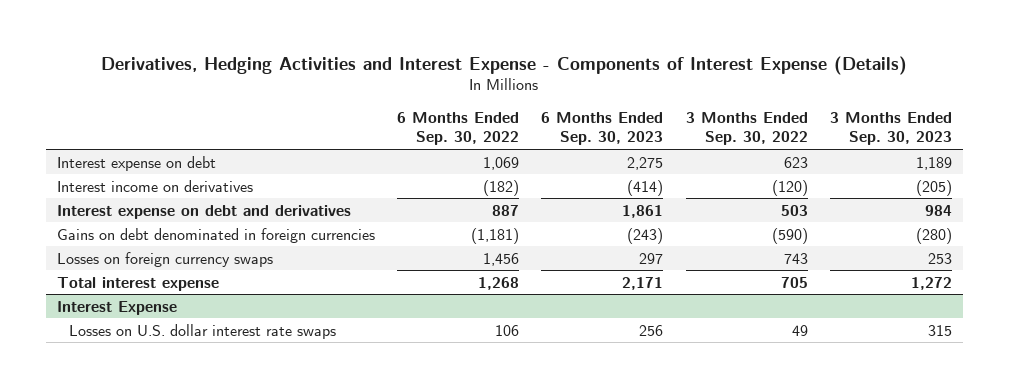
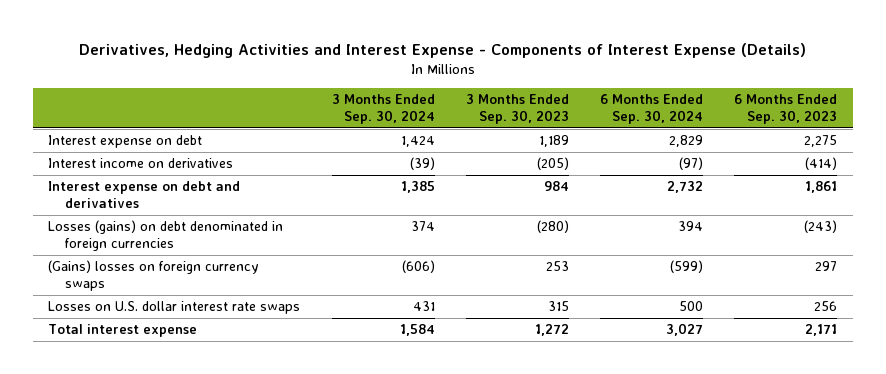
[397,112,520,146] 6 Months Ended Sep. 30, 2022 -> none
[685,112,808,146] 3 Months Ended Sep. 30, 2022 -> none
none -> [331,93,435,124] 3 Months Ended Sep. 30, 2024
none -> [600,93,704,124] 6 Months Ended Sep. 30, 2024
[56,300,177,315] Interest Expense -> none
[56,227,375,243] Gains on debt denominated in foreign currencies -> [48,220,284,252] Losses (gains) on debt denominated in foreign currencies
[56,251,273,267] Losses on foreign currency swaps -> [48,260,260,292] (Gains) losses on foreign currency swaps
[56,276,219,291] Total interest expense -> [48,324,198,338] Total interest expense

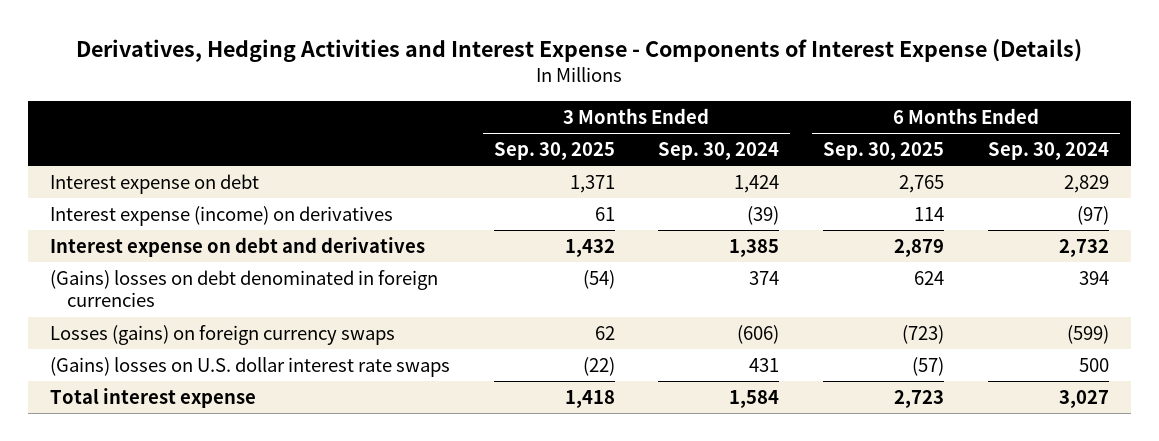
[465,93,569,124] 3 Months Ended Sep. 30, 2023 -> none
[734,93,838,124] 6 Months Ended Sep. 30, 2023 -> none
none -> [493,141,615,160] Sep. 30, 2025
none -> [823,141,945,160] Sep. 30, 2025
[48,158,234,169] Interest income on derivatives -> [49,205,393,226] Interest expense (income) on derivatives
[48,220,284,252] Losses (gains) on debt denominated in foreign currencies -> [49,269,438,308] (Gains) losses on debt denominated in foreign currencies
[48,260,260,292] (Gains) losses on foreign currency swaps -> [49,324,395,345] Losses (gains) on foreign currency swaps
[48,301,301,315] Losses on U.S. dollar interest rate swaps -> [49,356,450,377] (Gains) losses on U.S. dollar interest rate swaps

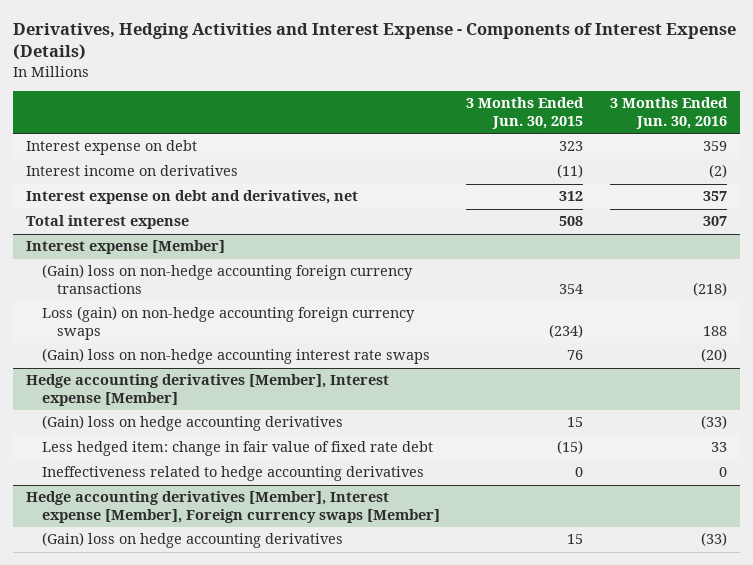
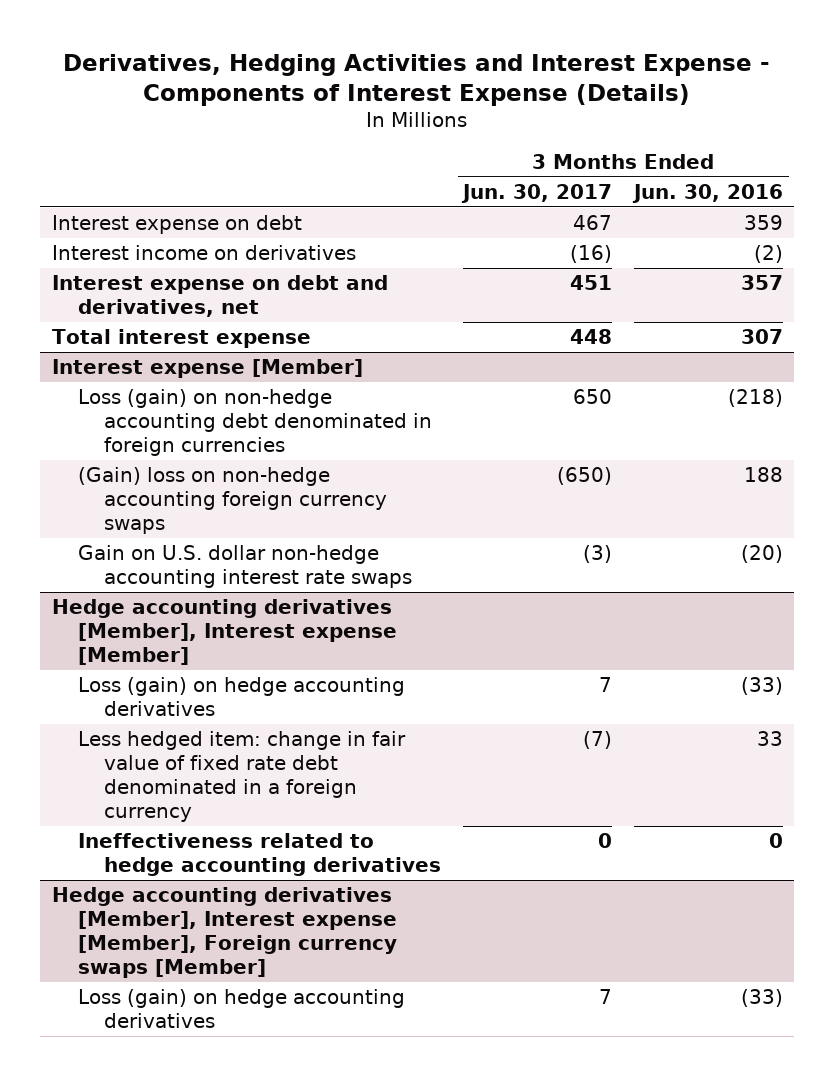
[466,97,585,130] 3 Months Ended Jun. 30, 2015 -> none
none -> [461,183,613,203] Jun. 30, 2017
[41,264,413,294] (Gain) loss on non-hedge accounting foreign currency transactions -> [77,389,432,457] Loss (gain) on non-hedge accounting debt denominated in foreign currencies
[41,306,415,340] Loss (gain) on non-hedge accounting foreign currency swaps -> [77,467,387,535] (Gain) loss on non-hedge accounting foreign currency swaps
[41,348,430,365] (Gain) loss on non-hedge accounting interest rate swaps -> [77,545,412,589] Gain on U.S. dollar non-hedge accounting interest rate swaps
[41,415,343,432] (Gain) loss on hedge accounting derivatives -> [77,677,405,717] Loss (gain) on hedge accounting derivatives
[41,441,433,457] Less hedged item: change in fair value of fixed rate debt -> [77,731,406,823] Less hedged item: change in fair value of fixed rate debt denominated in a foreign currency
[41,532,343,549] (Gain) loss on hedge accounting derivatives -> [77,989,405,1029] Loss (gain) on hedge accounting derivatives

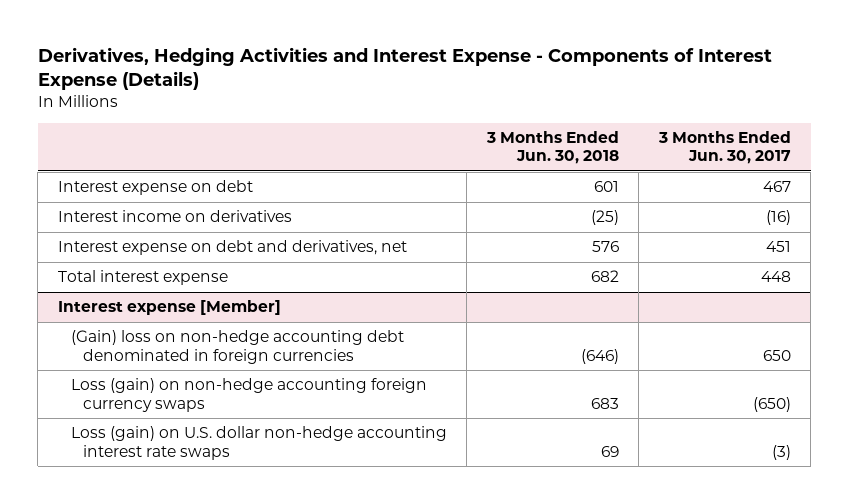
[632,183,784,203] Jun. 30, 2016 -> none
none -> [485,130,619,165] 3 Months Ended Jun. 30, 2018
[51,599,397,666] Hedge accounting derivatives [Member], Interest expense [Member] -> none
[77,677,405,717] Loss (gain) on hedge accounting derivatives -> none
[77,731,406,823] Less hedged item: change in fair value of fixed rate debt denominated in a foreign currency -> none
[77,833,441,877] Ineffectiveness related to hedge accounting derivatives -> none
[51,887,397,979] Hedge accounting derivatives [Member], Interest expense [Member], Foreign currency swaps [Member] -> none
[77,989,405,1029] Loss (gain) on hedge accounting derivatives -> none
[77,389,432,457] Loss (gain) on non-hedge accounting debt denominated in foreign currencies -> [70,330,404,364] (Gain) loss on non-hedge accounting debt denominated in foreign currencies
[77,467,387,535] (Gain) loss on non-hedge accounting foreign currency swaps -> [70,378,427,412] Loss (gain) on non-hedge accounting foreign currency swaps
[77,545,412,589] Gain on U.S. dollar non-hedge accounting interest rate swaps -> [70,426,447,460] Loss (gain) on U.S. dollar non-hedge accounting interest rate swaps

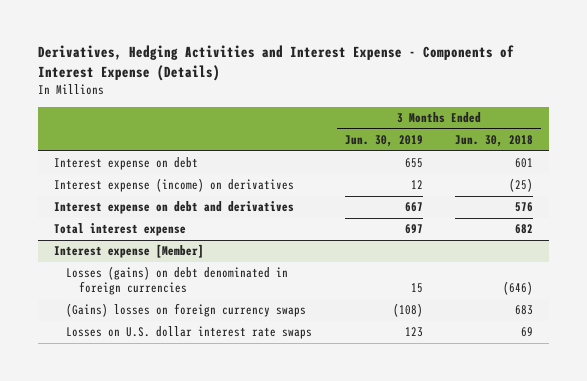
[657,130,791,165] 3 Months Ended Jun. 30, 2017 -> none
none -> [344,135,423,148] Jun. 30, 2019
[57,210,292,223] Interest income on derivatives -> [53,178,294,193] Interest expense (income) on derivatives
[57,240,407,256] Interest expense on debt and derivatives, net -> [53,201,294,215] Interest expense on debt and derivatives
[70,330,404,364] (Gain) loss on non-hedge accounting debt denominated in foreign currencies -> [66,266,289,296] Losses (gains) on debt denominated in foreign currencies
[70,378,427,412] Loss (gain) on non-hedge accounting foreign currency swaps -> [66,303,307,318] (Gains) losses on foreign currency swaps
[70,426,447,460] Loss (gain) on U.S. dollar non-hedge accounting interest rate swaps -> [66,326,313,340] Losses on U.S. dollar interest rate swaps

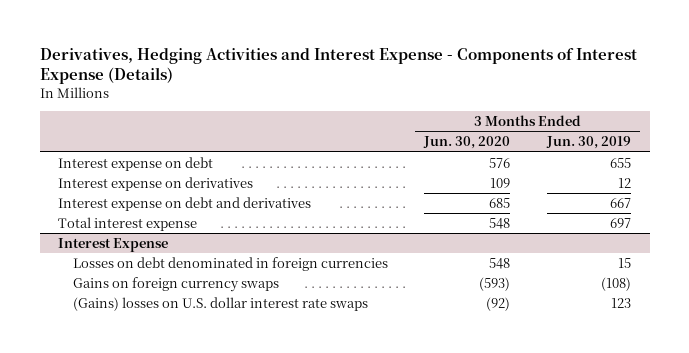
[454,135,533,148] Jun. 30, 2018 -> none
none -> [423,136,511,150] Jun. 30, 2020
[53,178,294,193] Interest expense (income) on derivatives -> [57,176,253,191] Interest expense on derivatives
[53,244,204,259] Interest expense [Member] -> [57,237,168,252] Interest Expense
[66,266,289,296] Losses (gains) on debt denominated in foreign currencies -> [72,256,388,271] Losses on debt denominated in foreign currencies
[66,303,307,318] (Gains) losses on foreign currency swaps -> [72,276,279,292] Gains on foreign currency swaps
[66,326,313,340] Losses on U.S. dollar interest rate swaps -> [72,296,368,311] (Gains) losses on U.S. dollar interest rate swaps

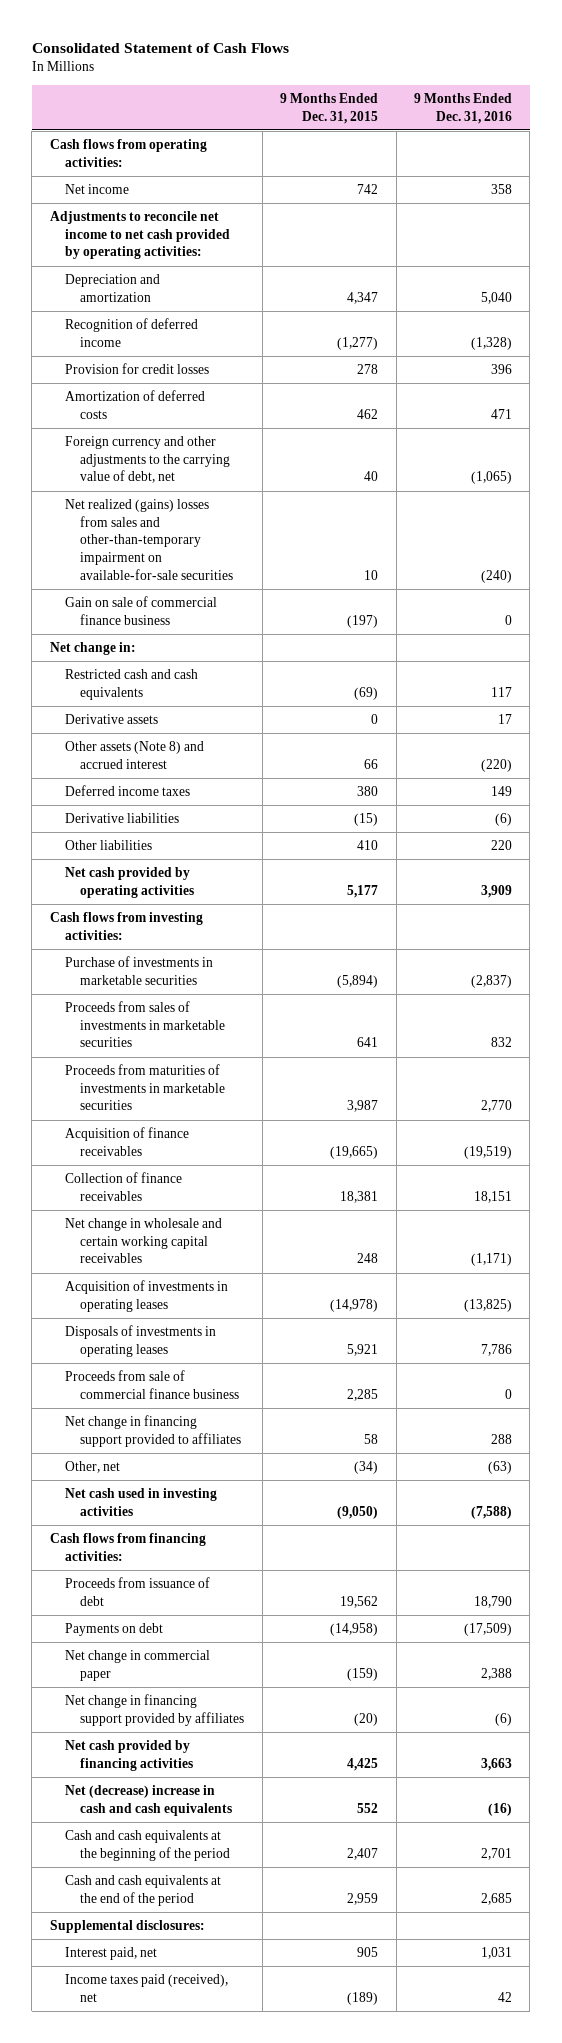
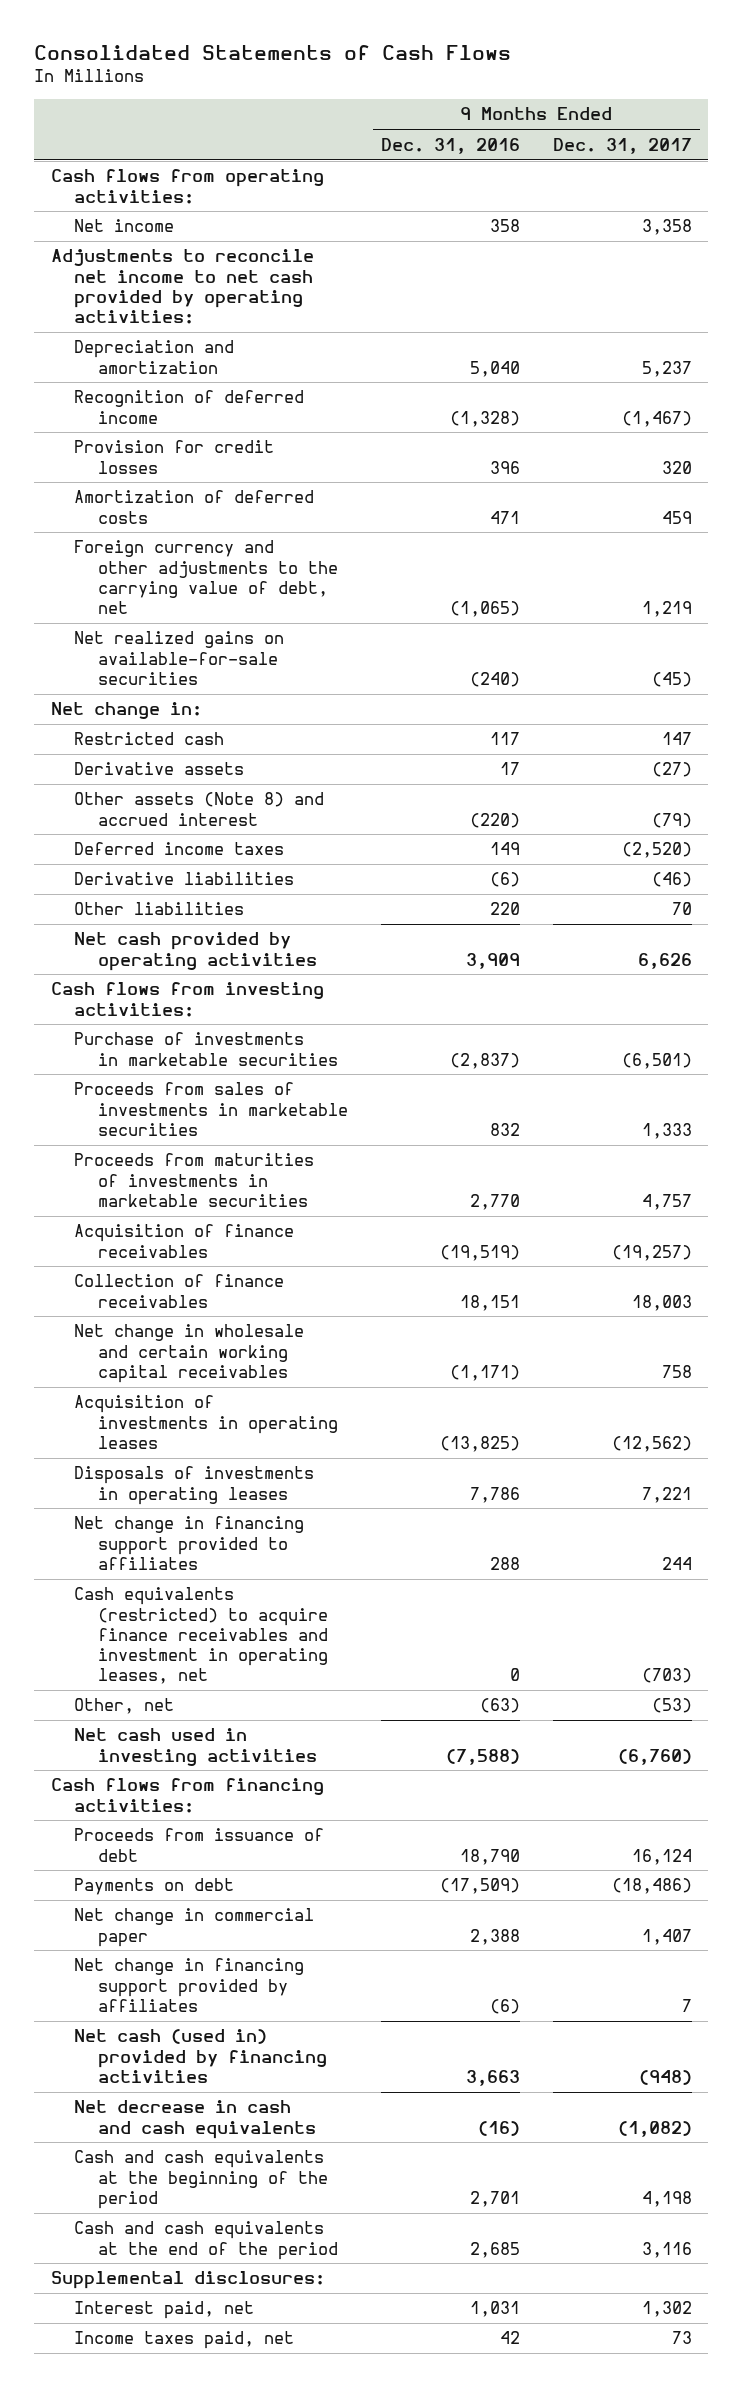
[31,42,289,53] Consolidated Statement of Cash Flows -> [34,44,512,60] Consolidated Statements of Cash Flows
[280,92,379,124] 9 Months Ended Dec. 31, 2015 -> none
none -> [552,137,692,154] Dec. 31, 2017
[64,595,217,625] Gain on sale of commercial finance business -> none
[64,498,234,580] Net realized (gains) losses from sales and other-than-temporary impairment on available-for-sale securities -> [74,631,285,685] Net realized gains on available-for-sale securities
[64,668,198,700] Restricted cash and cash equivalents -> [74,732,225,746] Restricted cash
[64,1369,240,1399] Proceeds from sale of commercial finance business -> none
none -> [74,1587,329,1684] Cash equivalents (restricted) to acquire finance receivables and investment in operating leases, net
[64,1739,194,1771] Net cash provided by financing activities -> [74,2029,328,2083] Net cash (used in) provided by financing activities
[64,1784,233,1816] Net (decrease) increase in cash and cash equivalents -> [74,2100,317,2139] Net decrease in cash and cash equivalents
[64,1973,228,2002] Income taxes paid (received), net -> [74,2331,295,2350] Income taxes paid, net

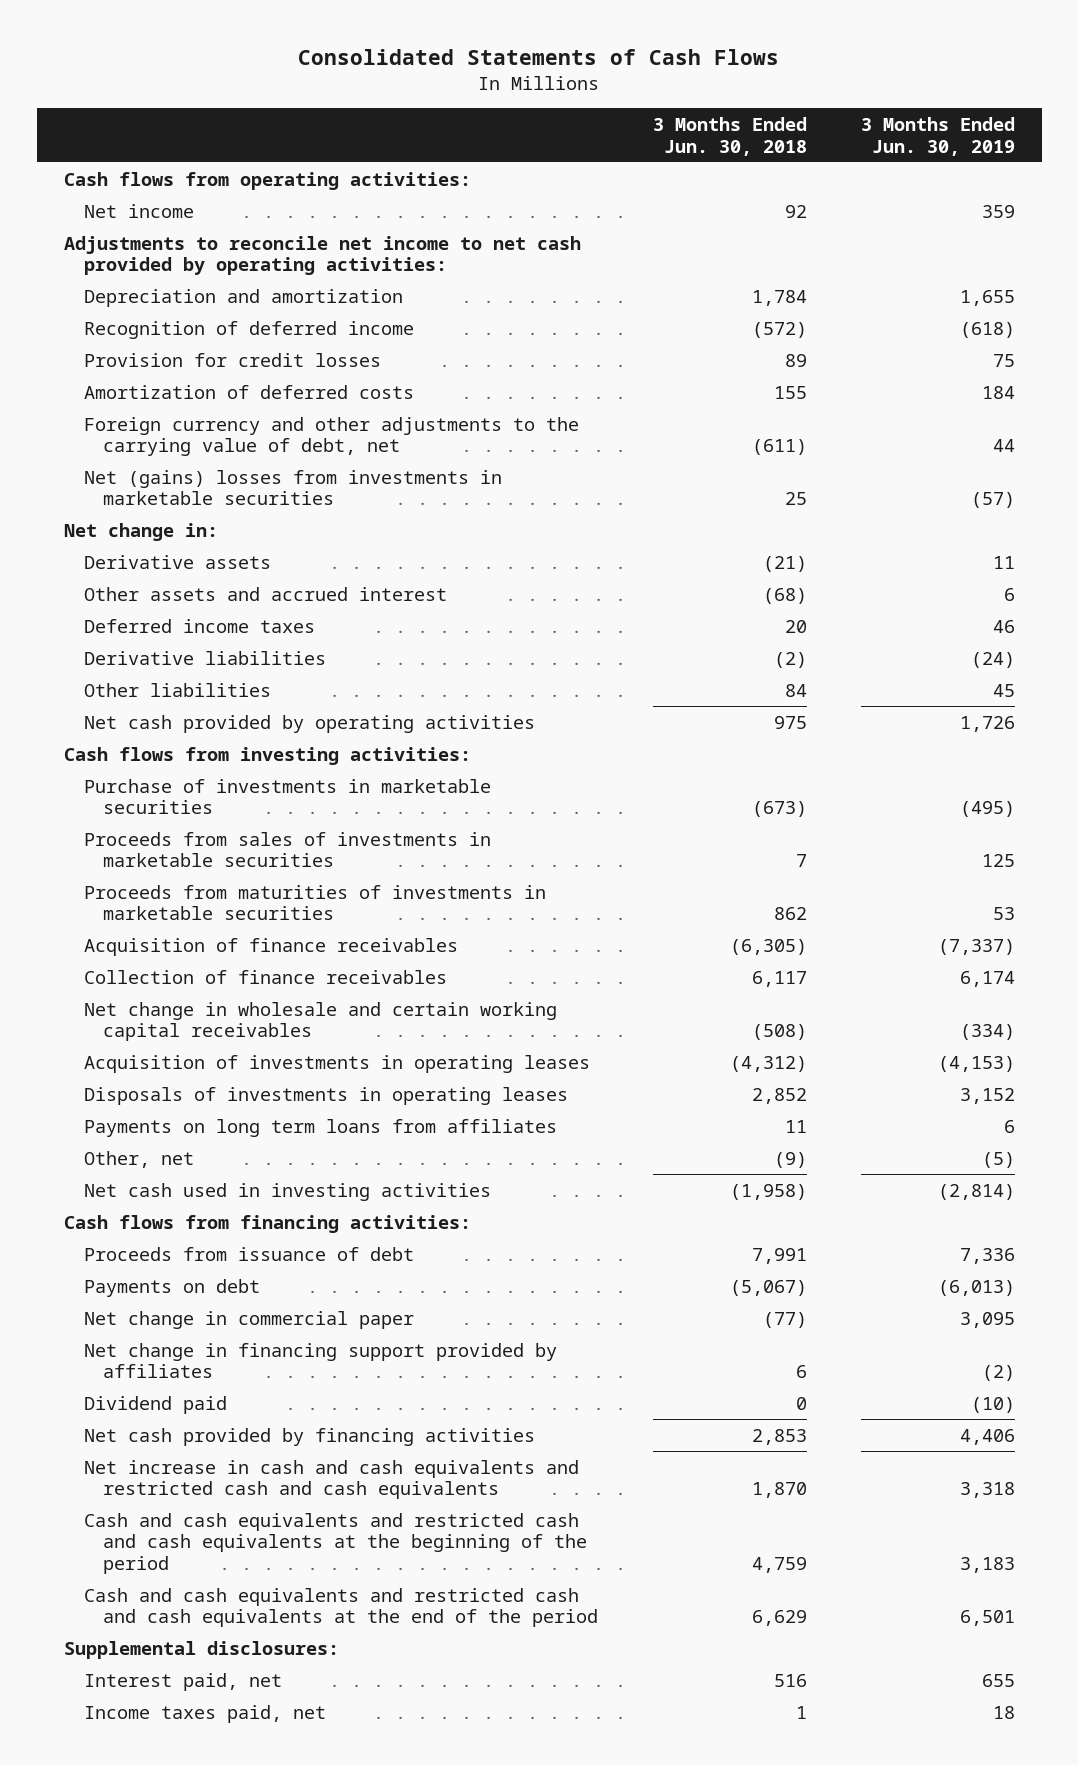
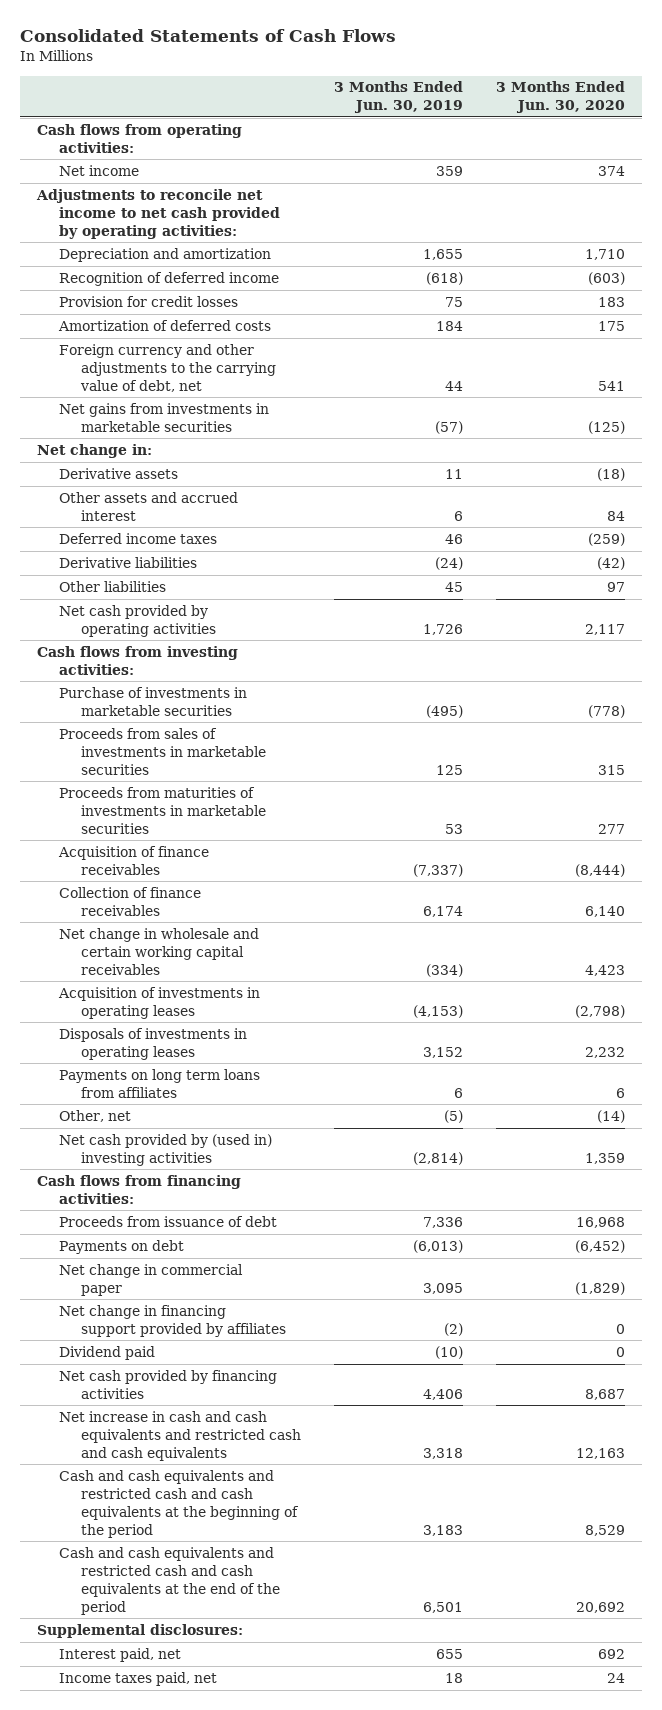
[652,116,807,156] 3 Months Ended Jun. 30, 2018 -> none
none -> [496,81,626,114] 3 Months Ended Jun. 30, 2020
[83,469,502,506] Net (gains) losses from investments in marketable securities -> [59,402,270,432] Net gains from investments in marketable securities
[83,1182,491,1201] Net cash used in investing activities -> [59,1133,273,1166] Net cash provided by (used in) investing activities

